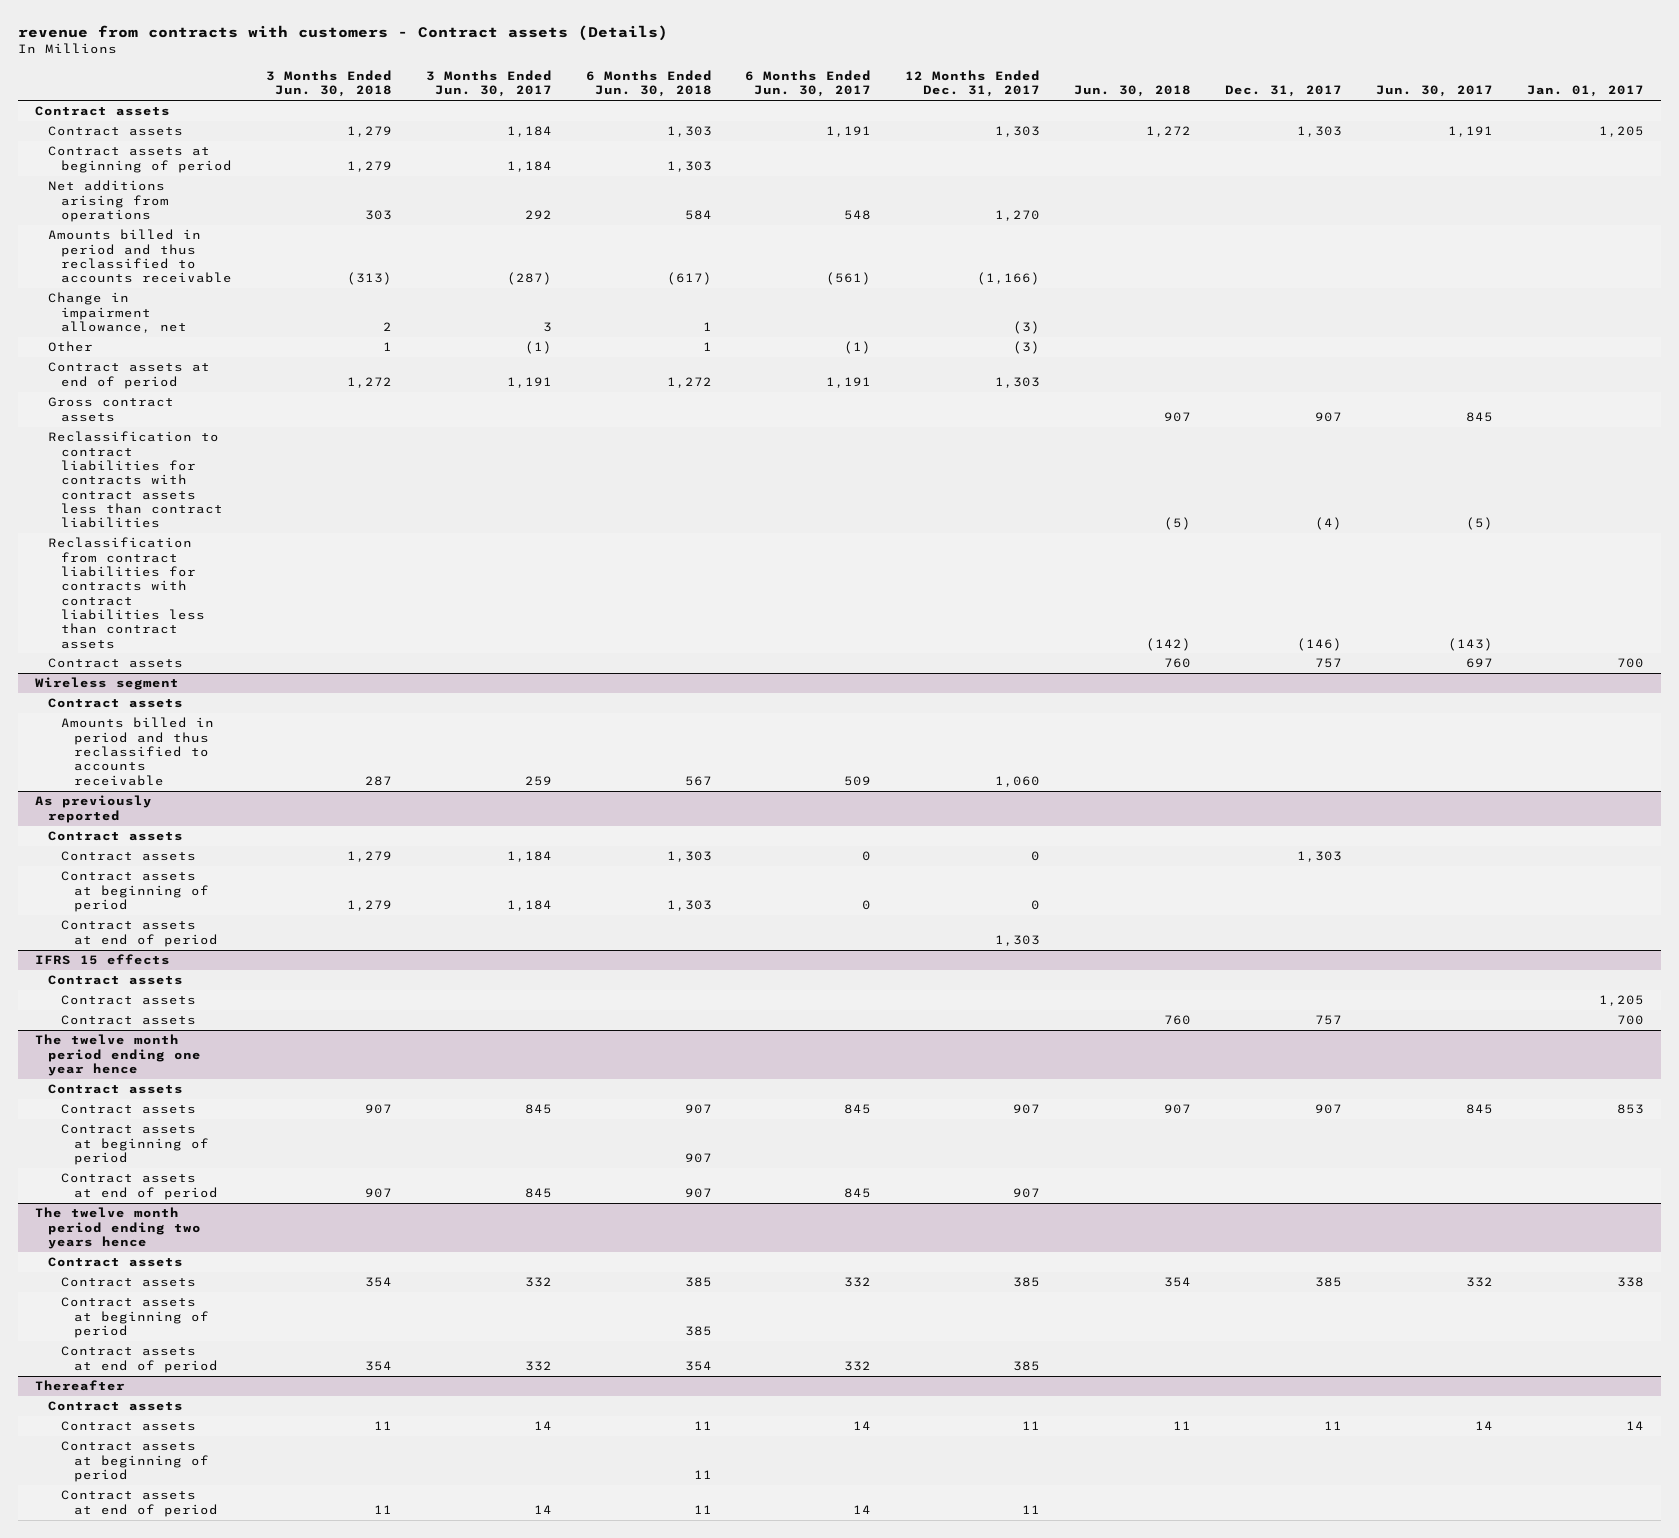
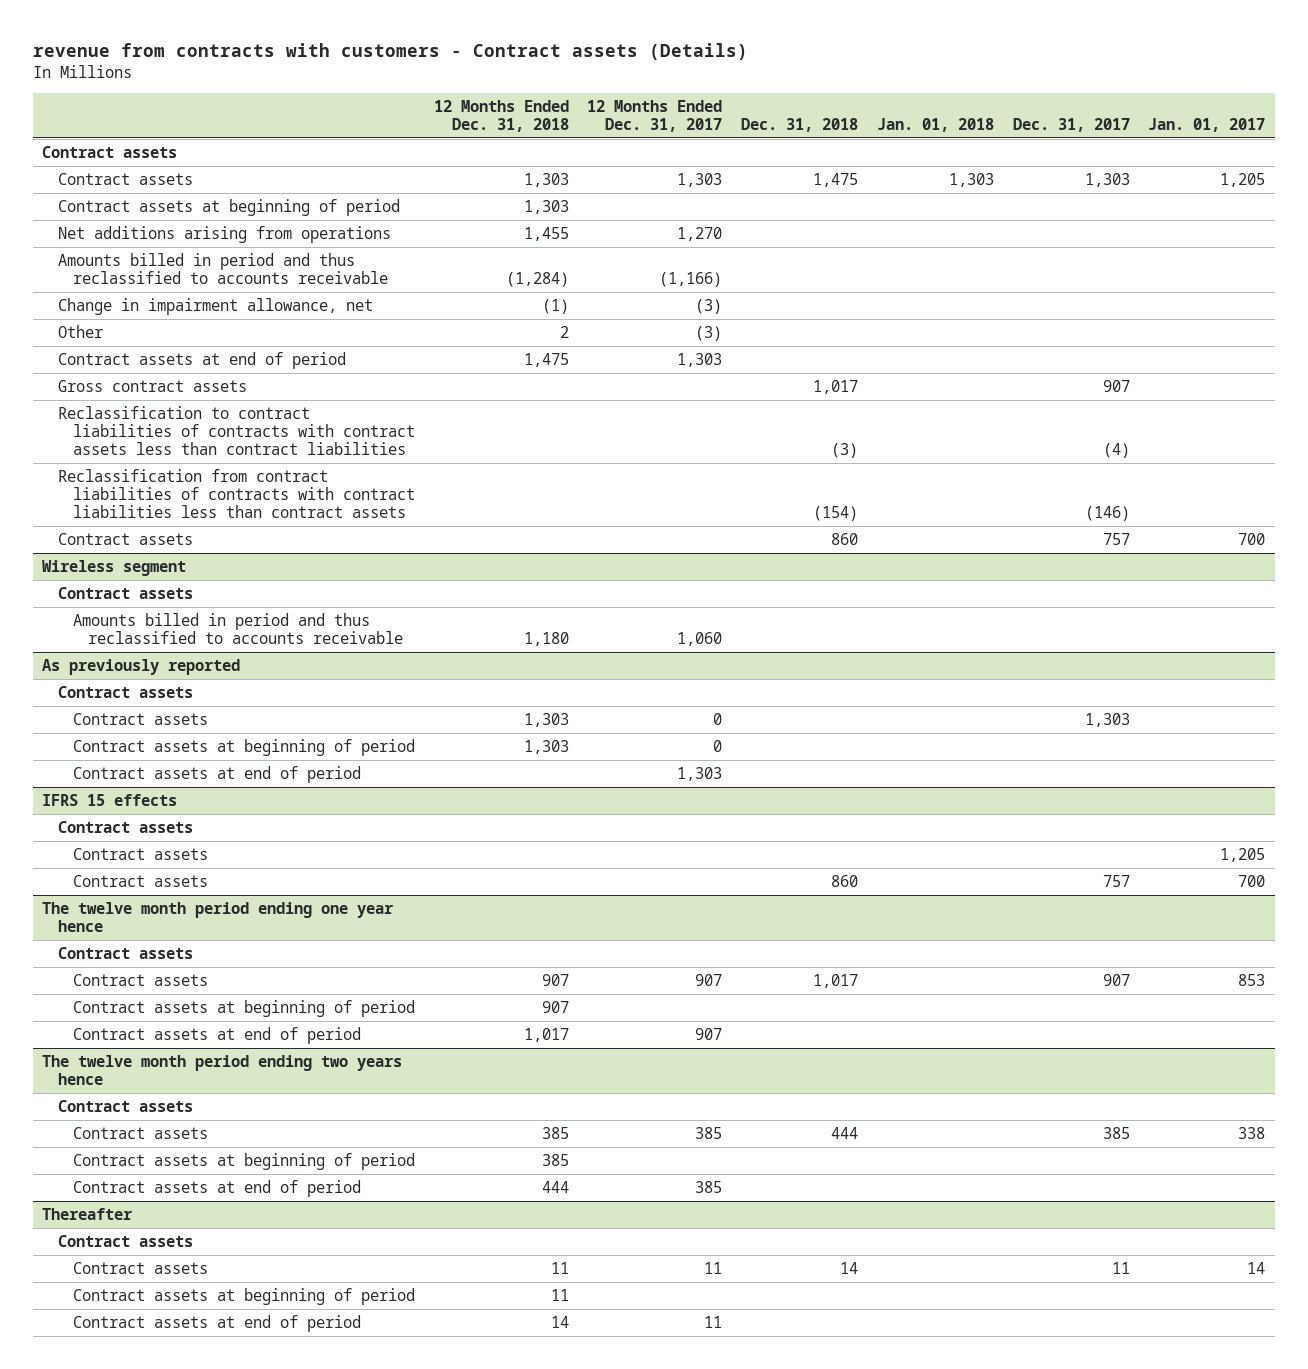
[265,70,392,98] 3 Months Ended Jun. 30, 2018 -> none
[425,70,552,98] 3 Months Ended Jun. 30, 2017 -> none
[585,70,712,98] 6 Months Ended Jun. 30, 2018 -> none
[745,70,872,98] 6 Months Ended Jun. 30, 2017 -> none
[1074,85,1192,98] Jun. 30, 2018 -> none
[1376,85,1494,98] Jun. 30, 2017 -> none
none -> [433,99,569,133] 12 Months Ended Dec. 31, 2018
none -> [741,118,859,133] Dec. 31, 2018
none -> [876,118,994,133] Jan. 01, 2018
[47,431,223,529] Reclassification to contract liabilities for contracts with contract assets less than contract liabilities -> [57,405,415,456] Reclassification to contract liabilities of contracts with contract assets less than contract liabilities
[47,537,205,649] Reclassification from contract liabilities for contracts with contract liabilities less than contract assets -> [57,468,415,519] Reclassification from contract liabilities of contracts with contract liabilities less than contract assets

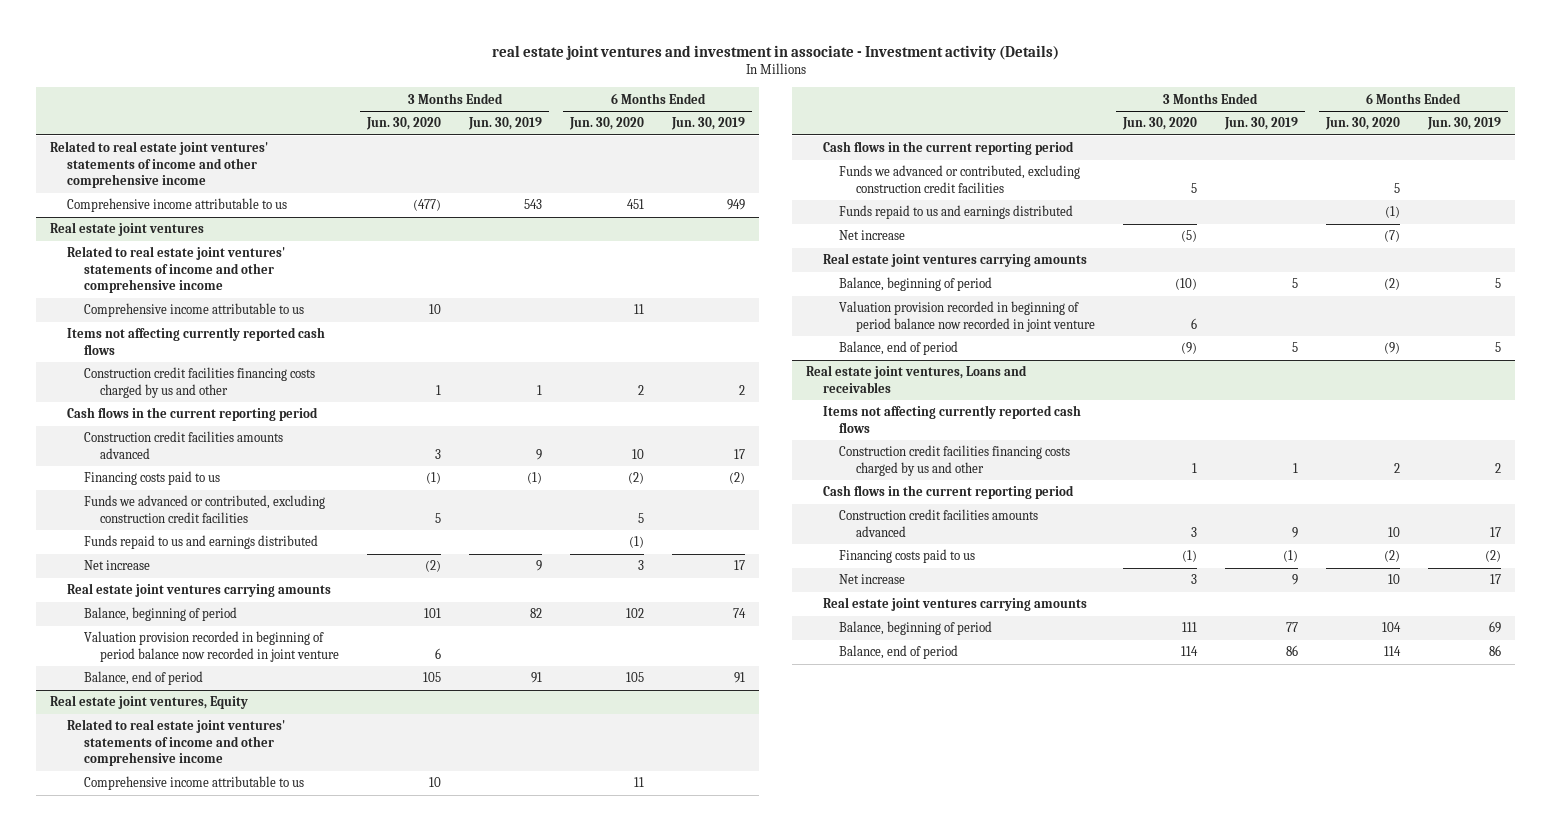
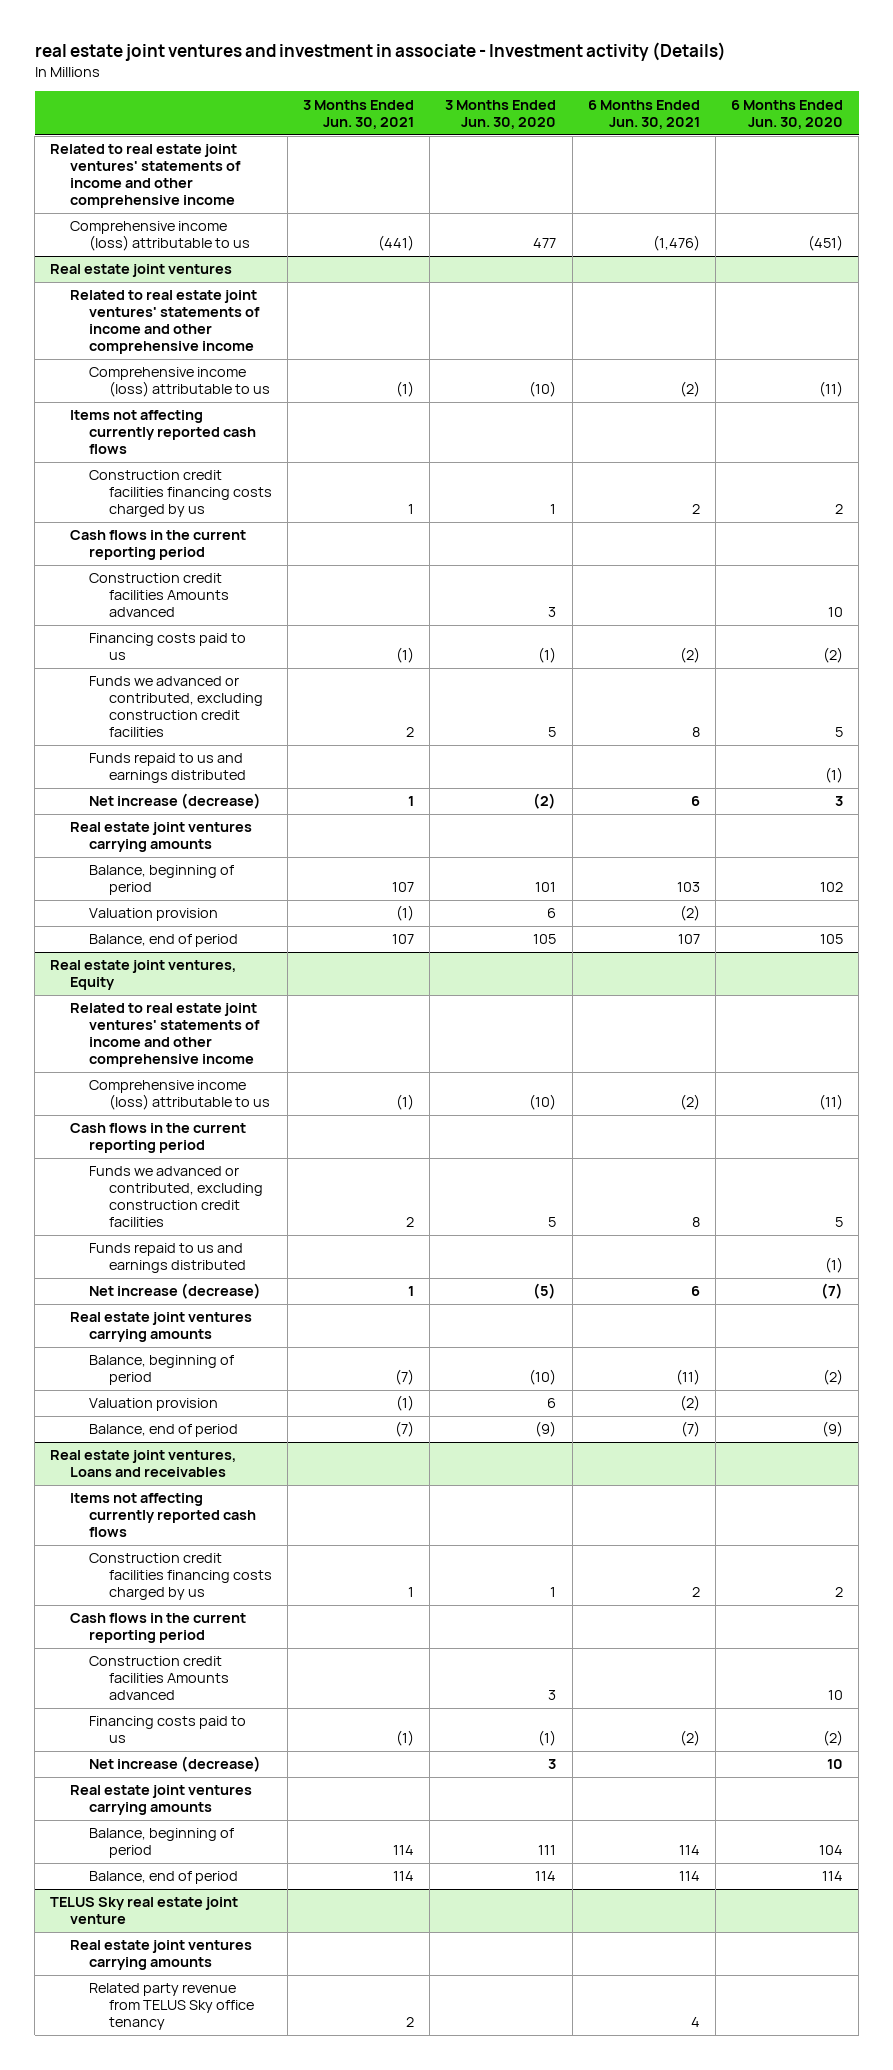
[468,117,543,131] Jun. 30, 2019 -> none
[671,117,746,131] Jun. 30, 2019 -> none
none -> [303,99,415,129] 3 Months Ended Jun. 30, 2021
none -> [587,99,700,129] 6 Months Ended Jun. 30, 2021
[67,198,288,213] Comprehensive income attributable to us -> [69,221,251,252] Comprehensive income (loss) attributable to us
[413,199,442,212] (477) -> [533,238,557,249] 477
[627,199,645,210] 451 -> [808,235,844,252] (451)
[83,303,304,318] Comprehensive income attributable to us -> [89,367,270,398] Comprehensive income (loss) attributable to us
[429,304,442,315] 10 -> [529,381,557,398] (10)
[634,304,645,315] 11 -> [819,381,844,398] (11)
[83,367,315,398] Construction credit facilities financing costs charged by us and other -> [89,470,272,518] Construction credit facilities financing costs charged by us
[83,431,283,459] Construction credit facilities amounts advanced -> [89,573,229,618] Construction credit facilities Amounts advanced
[83,560,150,571] Net increase -> [89,793,262,810] Net increase (decrease)
[83,631,340,662] Valuation provision recorded in beginning of period balance now recorded in joint venture -> [89,908,219,922] Valuation provision
[83,776,304,791] Comprehensive income attributable to us -> [89,1080,270,1111] Comprehensive income (loss) attributable to us
[429,777,442,788] 10 -> [529,1094,557,1111] (10)
[634,777,645,788] 11 -> [819,1094,844,1111] (11)
[839,230,906,241] Net increase -> [89,1283,262,1300] Net increase (decrease)
[839,301,1095,332] Valuation provision recorded in beginning of period balance now recorded in joint venture -> [89,1398,219,1412] Valuation provision
[839,445,1071,476] Construction credit facilities financing costs charged by us and other -> [89,1553,272,1601] Construction credit facilities financing costs charged by us
[839,509,1039,537] Construction credit facilities amounts advanced -> [89,1656,229,1701] Construction credit facilities Amounts advanced
[839,574,906,585] Net increase -> [89,1756,262,1773] Net increase (decrease)
none -> [50,1897,239,1925] TELUS Sky real estate joint venture
none -> [69,1940,252,1971] Real estate joint ventures carrying amounts
none -> [89,1983,254,2031] Related party revenue from TELUS Sky office tenancy

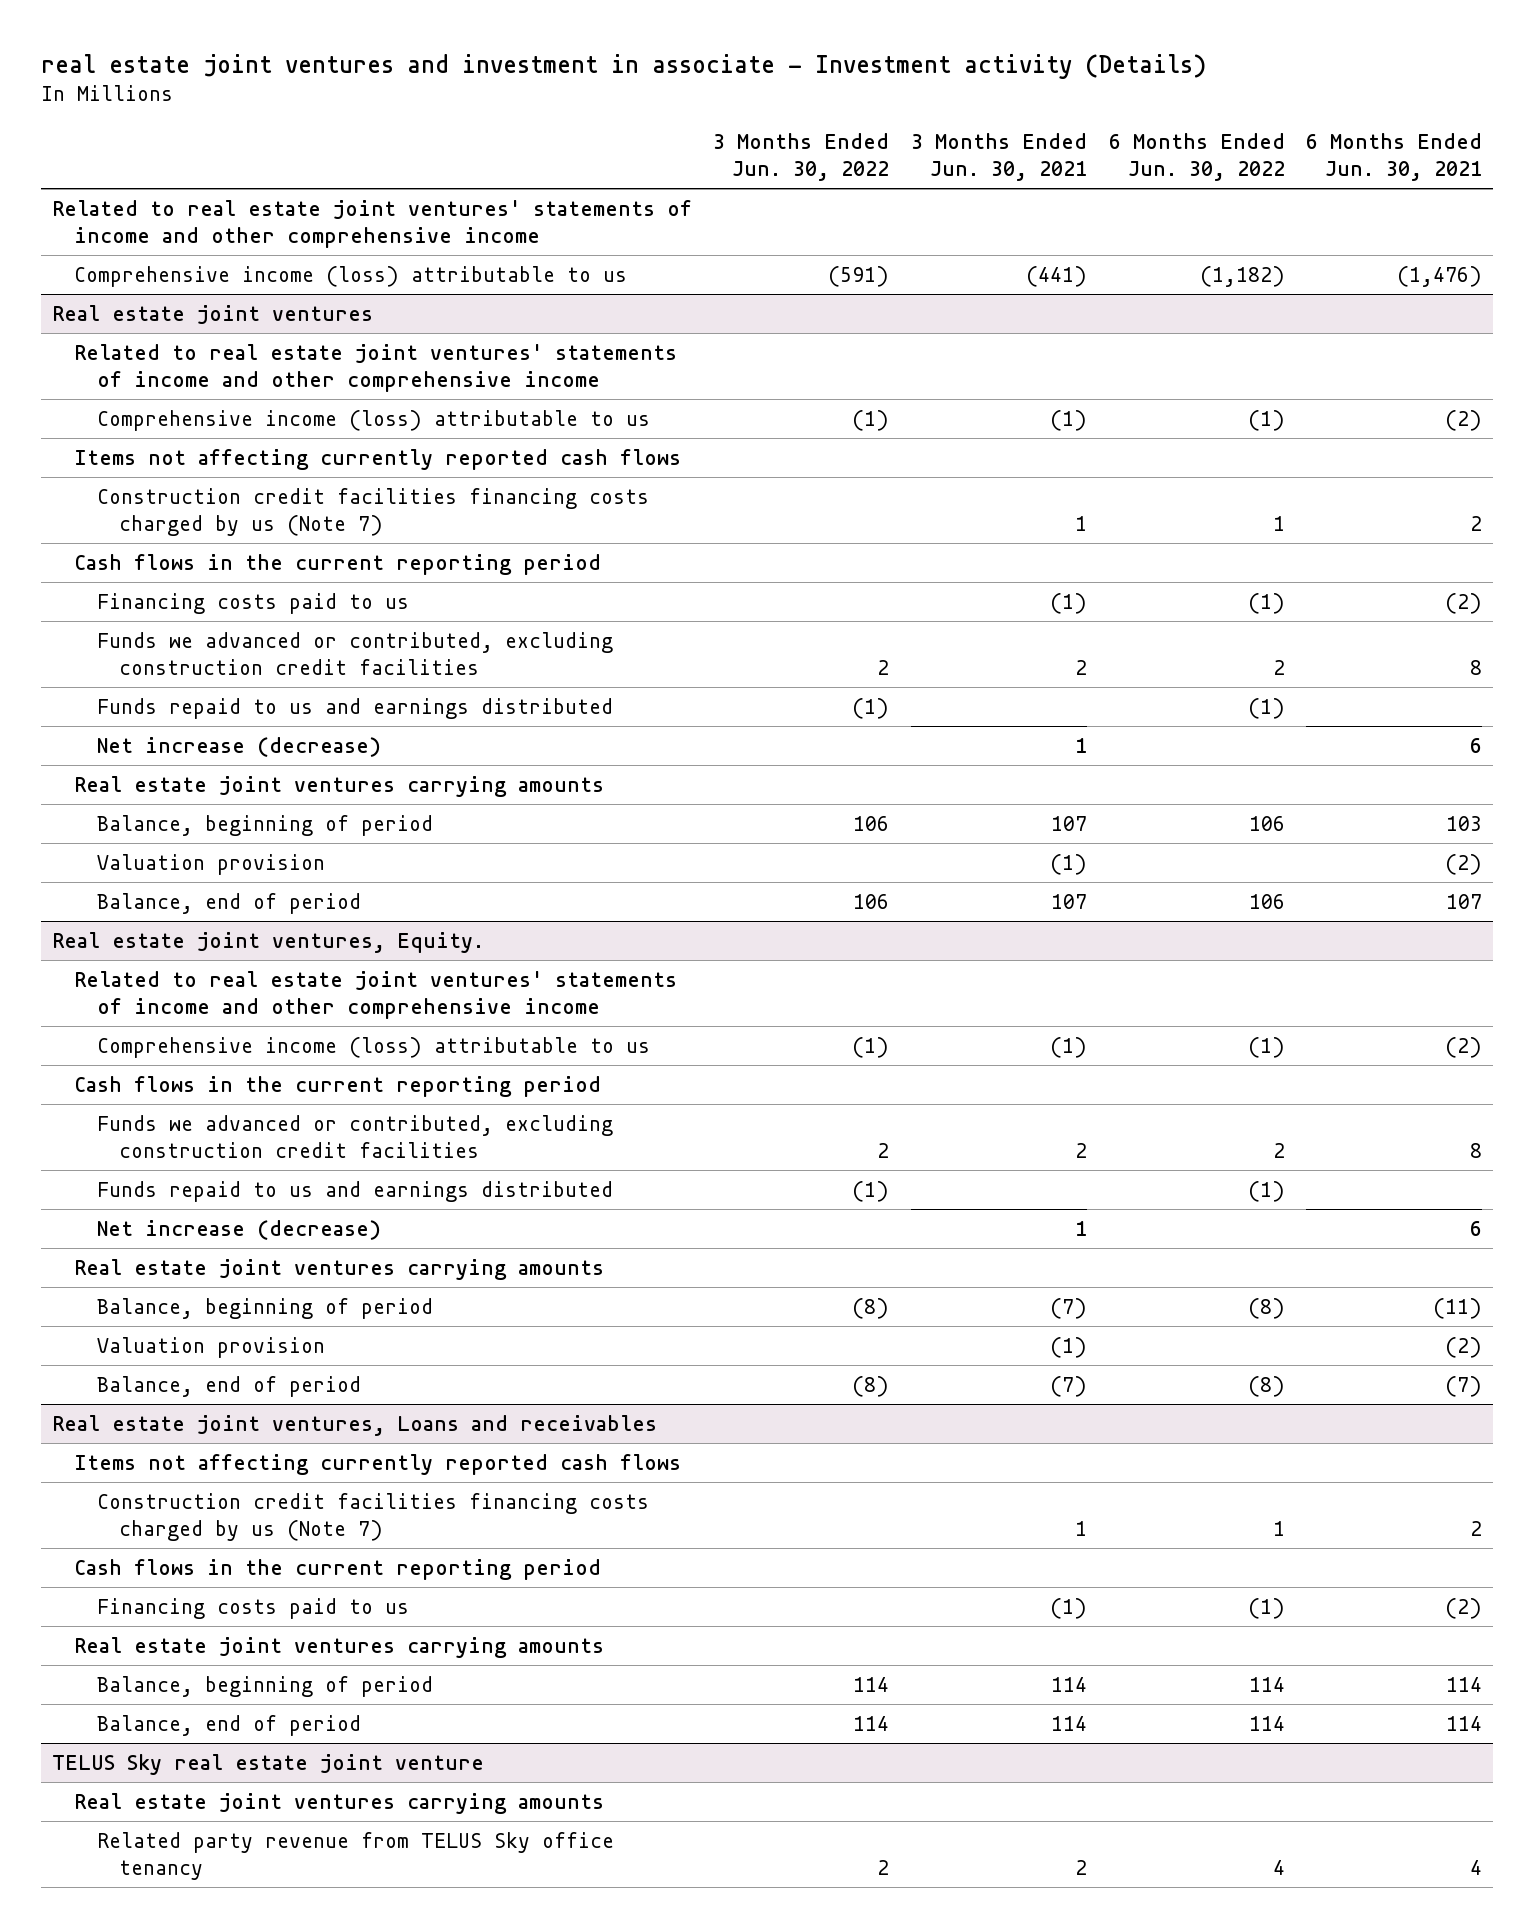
[445,99,557,129] 3 Months Ended Jun. 30, 2020 -> none
[731,99,844,129] 6 Months Ended Jun. 30, 2020 -> none
none -> [713,132,890,181] 3 Months Ended Jun. 30, 2022
none -> [1108,132,1285,181] 6 Months Ended Jun. 30, 2022
[89,470,272,518] Construction credit facilities financing costs charged by us -> [96,487,649,536] Construction credit facilities financing costs charged by us (Note 7)
[89,573,229,618] Construction credit facilities Amounts advanced -> none
[50,960,237,991] Real estate joint ventures, Equity -> [51,931,484,953] Real estate joint ventures, Equity.
[89,1553,272,1601] Construction credit facilities financing costs charged by us -> [96,1492,649,1541] Construction credit facilities financing costs charged by us (Note 7)
[89,1656,229,1701] Construction credit facilities Amounts advanced -> none
[89,1756,262,1773] Net increase (decrease) -> none

